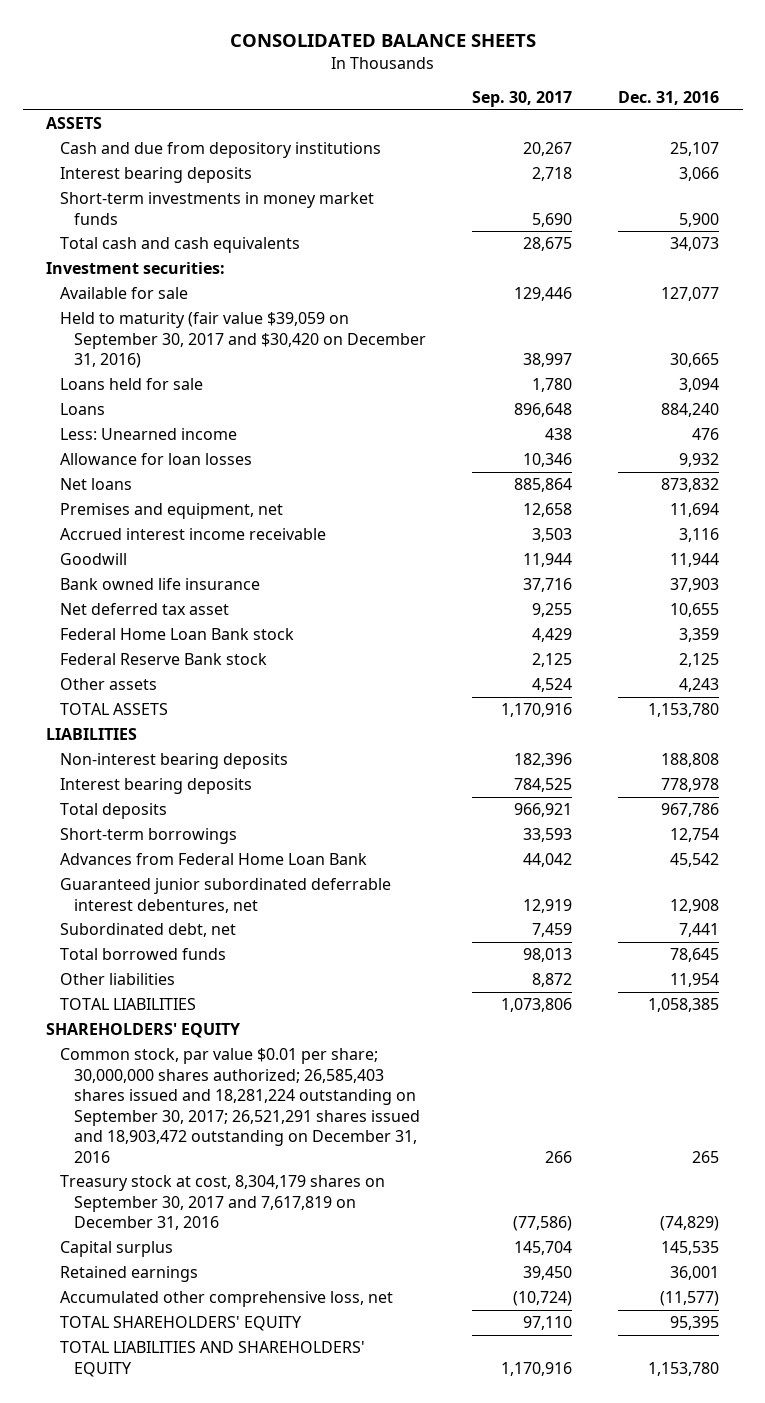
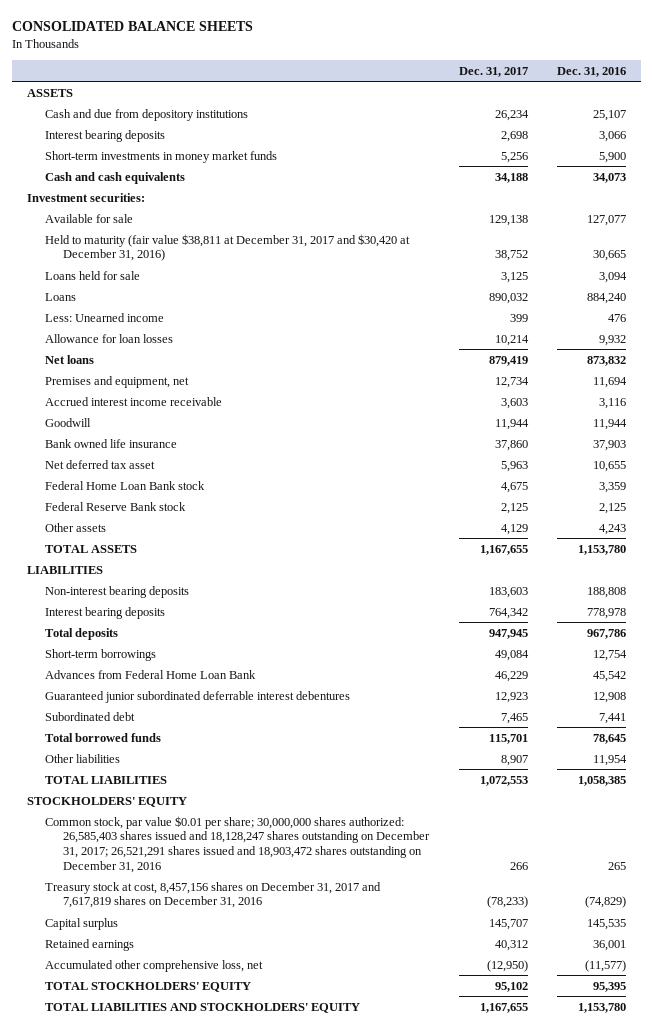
[471,91,572,108] Sep. 30, 2017 -> none
none -> [458,66,528,77] Dec. 31, 2017
[59,237,300,254] Total cash and cash equivalents -> [44,171,185,184] Cash and cash equivalents
[59,312,426,369] Held to maturity (fair value $39,059 on September 30, 2017 and $30,420 on December 31, 2016) -> [44,233,410,262] Held to maturity (fair value $38,811 at December 31, 2017 and $30,420 at December 31, 2016)
[59,878,391,913] Guaranteed junior subordinated deferrable interest debentures, net -> [44,690,350,703] Guaranteed junior subordinated deferrable interest debentures
[59,923,236,938] Subordinated debt, net -> [44,711,135,721] Subordinated debt
[45,1023,240,1039] SHAREHOLDERS' EQUITY -> [26,796,187,807] STOCKHOLDERS' EQUITY
[59,1048,420,1163] Common stock, par value $0.01 per share; 30,000,000 shares authorized; 26,585,403 shares issued and 18,281,224 outstanding on September 30, 2017; 26,521,291 shares issued and 18,903,472 outstanding on December 31, 2016 -> [44,815,430,873] Common stock, par value $0.01 per share; 30,000,000 shares authorized: 26,585,403 shares issued and 18,128,247 shares outstanding on December 31, 2017; 26,521,291 shares issued and 18,903,472 shares outstanding on December 31, 2016
[59,1175,385,1231] Treasury stock at cost, 8,304,179 shares on September 30, 2017 and 7,617,819 on December 31, 2016 -> [44,881,381,909] Treasury stock at cost, 8,457,156 shares on December 31, 2017 and 7,617,819 shares on December 31, 2016
[59,1316,302,1332] TOTAL SHAREHOLDERS' EQUITY -> [44,981,251,992] TOTAL STOCKHOLDERS' EQUITY
[59,1341,365,1377] TOTAL LIABILITIES AND SHAREHOLDERS' EQUITY -> [44,1002,360,1013] TOTAL LIABILITIES AND STOCKHOLDERS' EQUITY

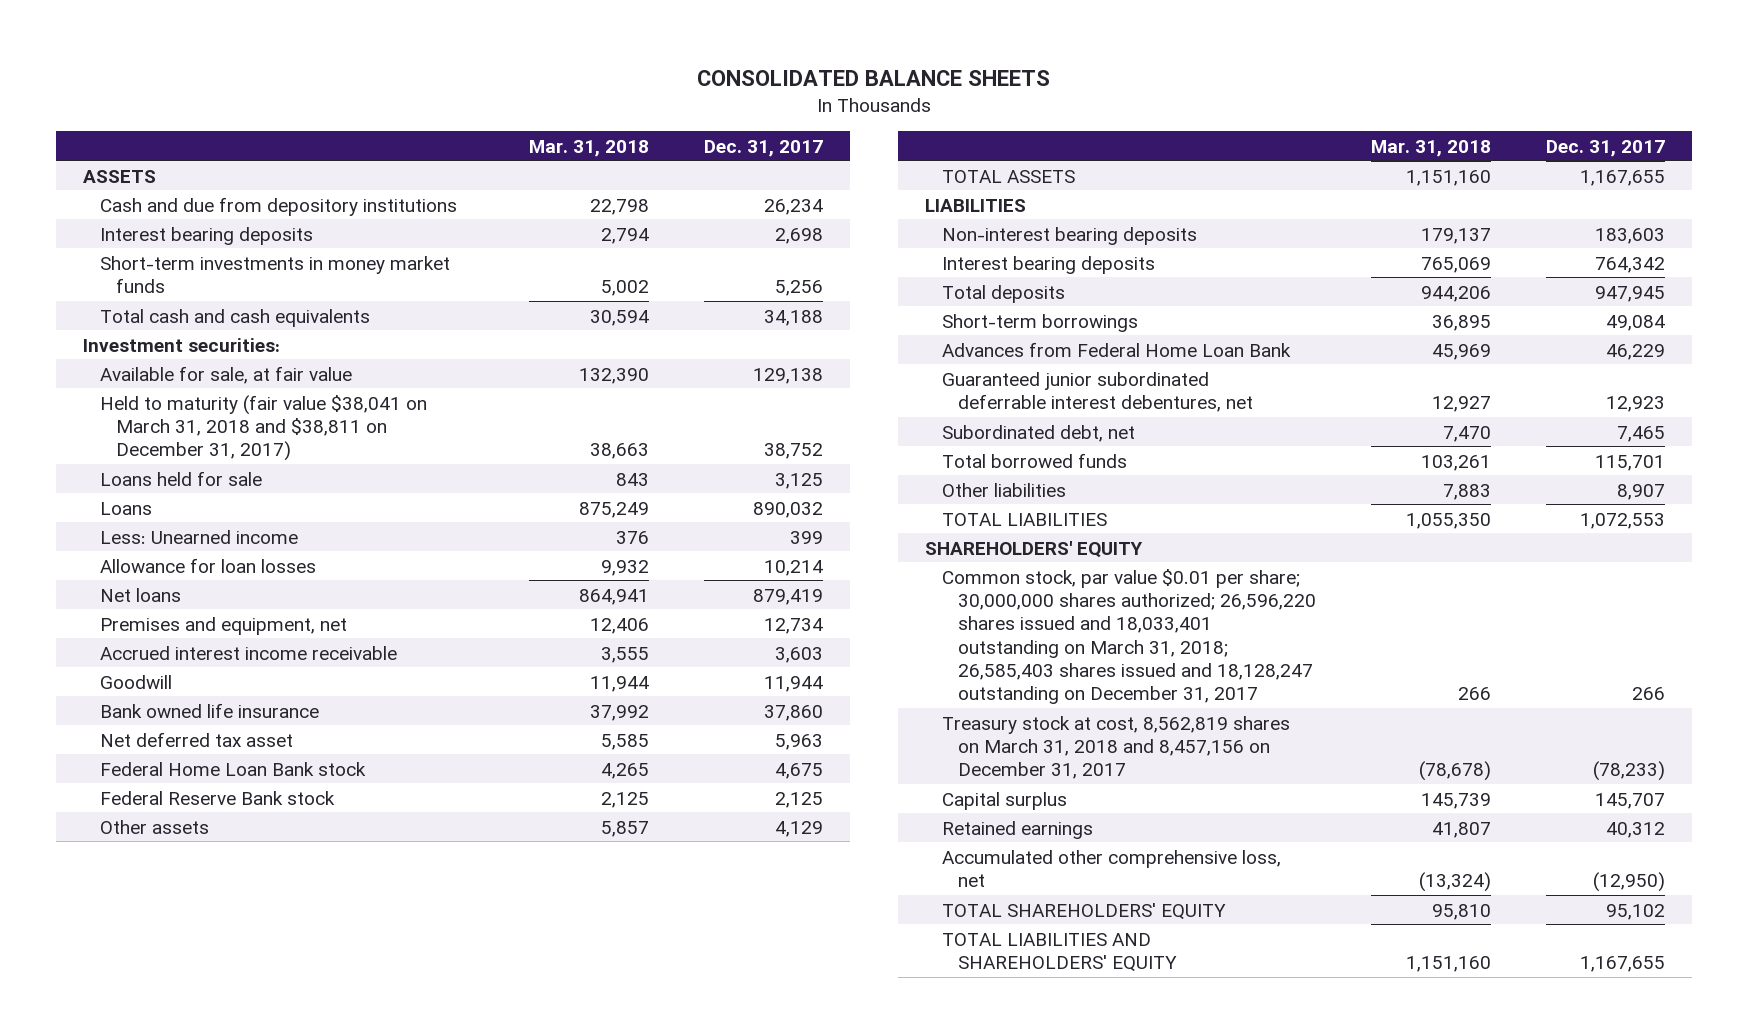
[557,66,627,77] Dec. 31, 2016 -> none
none -> [528,139,649,157] Mar. 31, 2018
[44,171,185,184] Cash and cash equivalents -> [99,308,370,327] Total cash and cash equivalents
[44,213,133,223] Available for sale -> [99,365,352,384] Available for sale, at fair value
[44,233,410,262] Held to maturity (fair value $38,811 at December 31, 2017 and $30,420 at December 31, 2016) -> [99,394,427,462] Held to maturity (fair value $38,041 on March 31, 2018 and $38,811 on December 31, 2017)
[44,690,350,703] Guaranteed junior subordinated deferrable interest debentures -> [941,371,1254,412] Guaranteed junior subordinated deferrable interest debentures, net
[44,711,135,721] Subordinated debt -> [941,424,1135,442] Subordinated debt, net
[26,796,187,807] STOCKHOLDERS' EQUITY -> [925,540,1144,558] SHAREHOLDERS' EQUITY
[44,815,430,873] Common stock, par value $0.01 per share; 30,000,000 shares authorized: 26,585,403 shares issued and 18,128,247 shares outstanding on December 31, 2017; 26,521,291 shares issued and 18,903,472 shares outstanding on December 31, 2016 -> [941,568,1317,705] Common stock, par value $0.01 per share; 30,000,000 shares authorized; 26,596,220 shares issued and 18,033,401 outstanding on March 31, 2018; 26,585,403 shares issued and 18,128,247 outstanding on December 31, 2017
[44,881,381,909] Treasury stock at cost, 8,457,156 shares on December 31, 2017 and 7,617,819 shares on December 31, 2016 -> [941,715,1290,780] Treasury stock at cost, 8,562,819 shares on March 31, 2018 and 8,457,156 on December 31, 2017
[44,981,251,992] TOTAL STOCKHOLDERS' EQUITY -> [941,902,1226,920] TOTAL SHAREHOLDERS' EQUITY
[44,1002,360,1013] TOTAL LIABILITIES AND STOCKHOLDERS' EQUITY -> [941,932,1178,972] TOTAL LIABILITIES AND SHAREHOLDERS' EQUITY

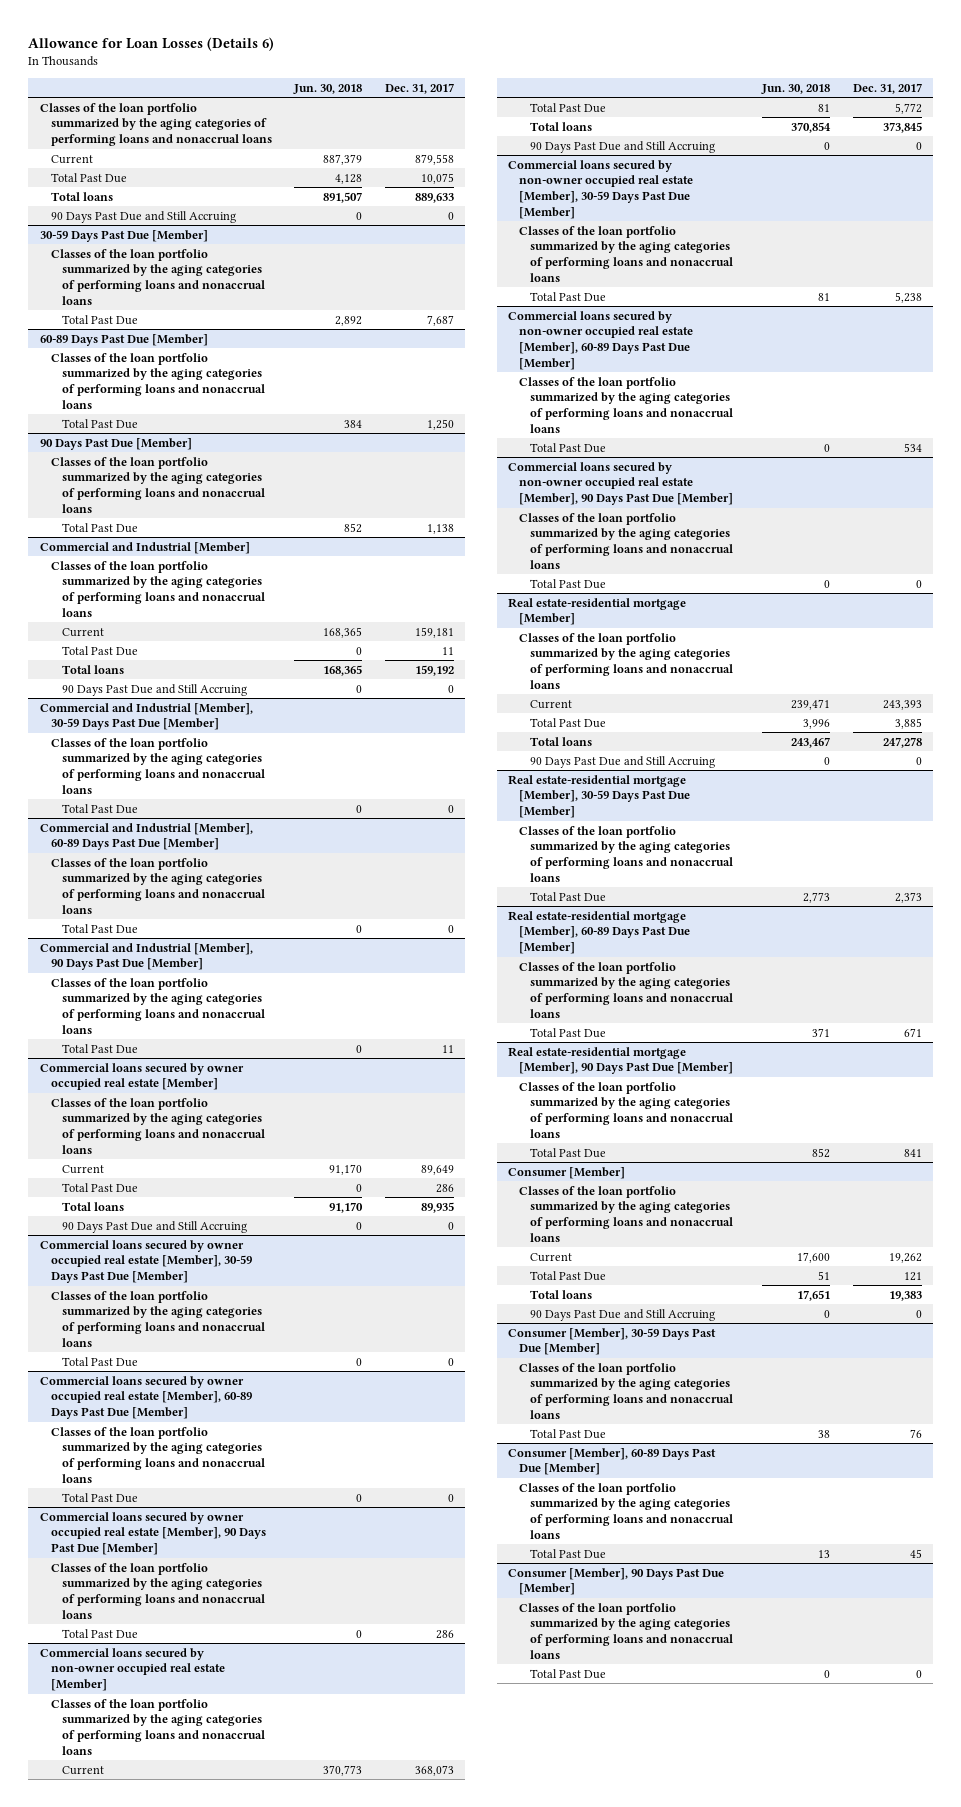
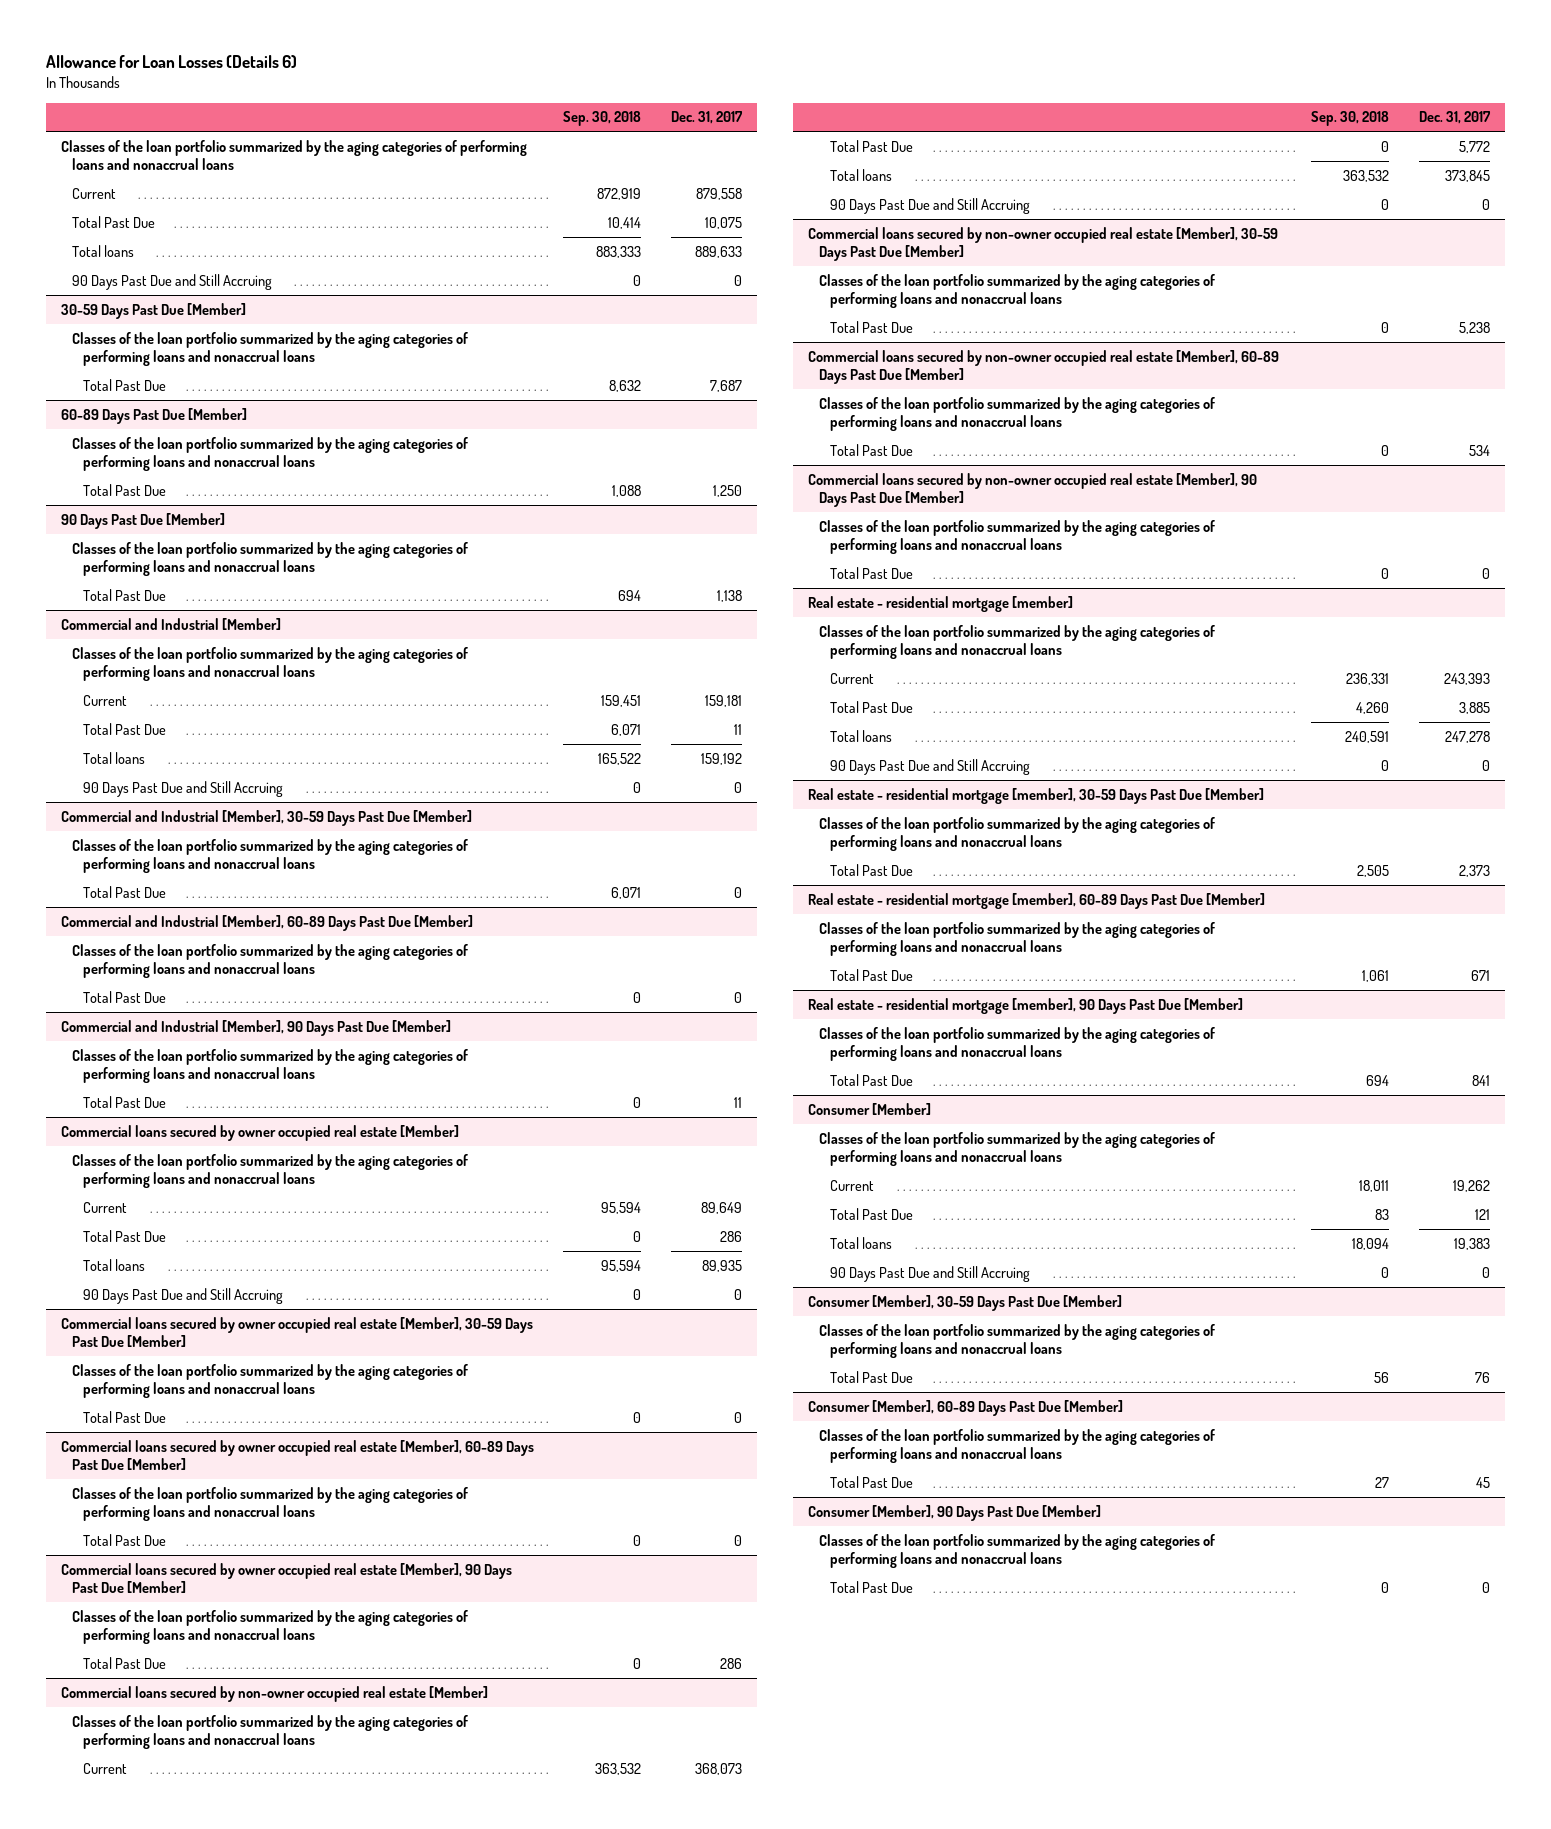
[293,83,363,94] Jun. 30, 2018 -> none
none -> [563,111,642,127] Sep. 30, 2018
[507,597,686,626] Real estate-residential mortgage [Member] -> [808,595,1074,612] Real estate - residential mortgage [member]
[507,774,690,819] Real estate-residential mortgage [Member], 30-59 Days Past Due [Member] -> [808,787,1265,804] Real estate - residential mortgage [member], 30-59 Days Past Due [Member]
[507,910,690,955] Real estate-residential mortgage [Member], 60-89 Days Past Due [Member] -> [808,892,1266,909] Real estate - residential mortgage [member], 60-89 Days Past Due [Member]
[507,1046,733,1075] Real estate-residential mortgage [Member], 90 Days Past Due [Member] -> [808,997,1244,1014] Real estate - residential mortgage [member], 90 Days Past Due [Member]

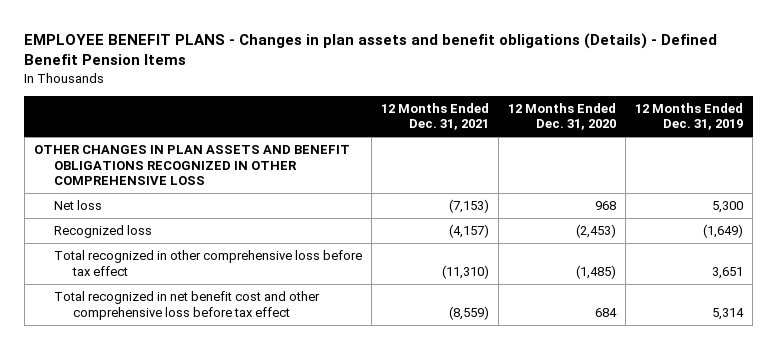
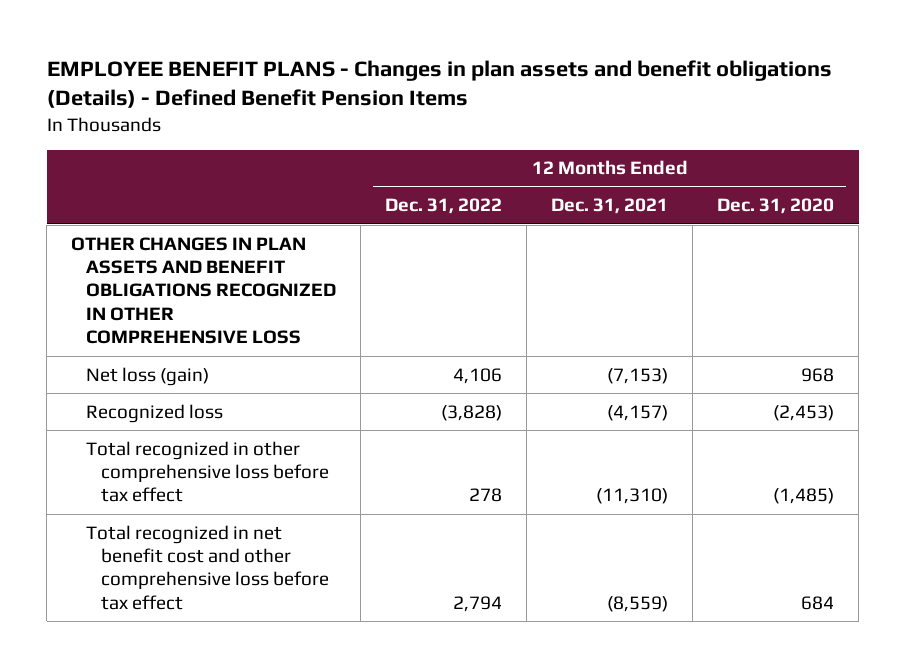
[635,102,744,131] 12 Months Ended Dec. 31, 2019 -> none
none -> [385,198,503,215] Dec. 31, 2022
[53,200,102,211] Net loss -> [86,366,210,386] Net loss (gain)

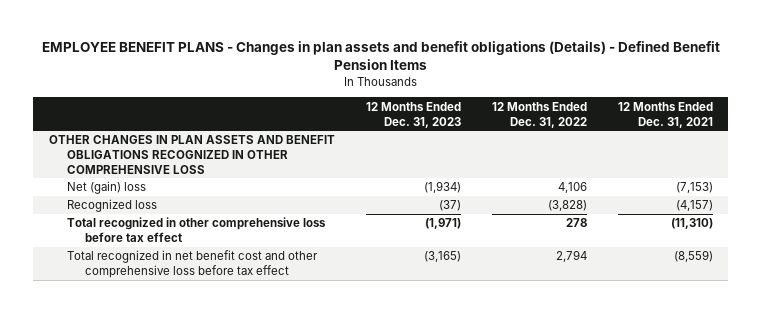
[717,198,835,215] Dec. 31, 2020 -> none
none -> [365,101,461,128] 12 Months Ended Dec. 31, 2023
[86,366,210,386] Net loss (gain) -> [66,181,146,195] Net (gain) loss

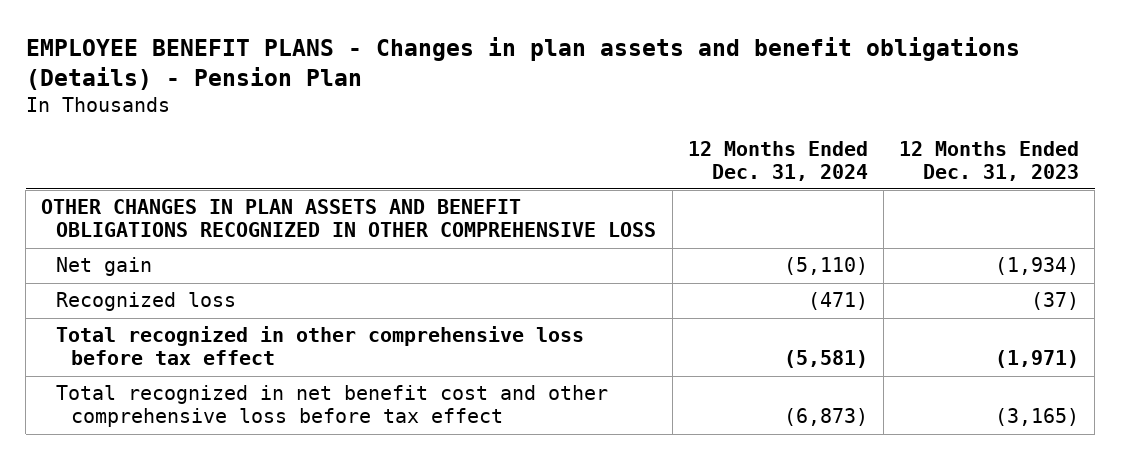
[41,40,720,70] EMPLOYEE BENEFIT PLANS - Changes in plan assets and benefit obligations (Details) - Defined Benefit Pension Items -> [25,36,1020,90] EMPLOYEE BENEFIT PLANS - Changes in plan assets and benefit obligations (Details) - Pension Plan
[491,101,587,128] 12 Months Ended Dec. 31, 2022 -> none
[617,101,713,128] 12 Months Ended Dec. 31, 2021 -> none
none -> [687,140,868,181] 12 Months Ended Dec. 31, 2024
[66,181,146,195] Net (gain) loss -> [56,257,153,277] Net gain

